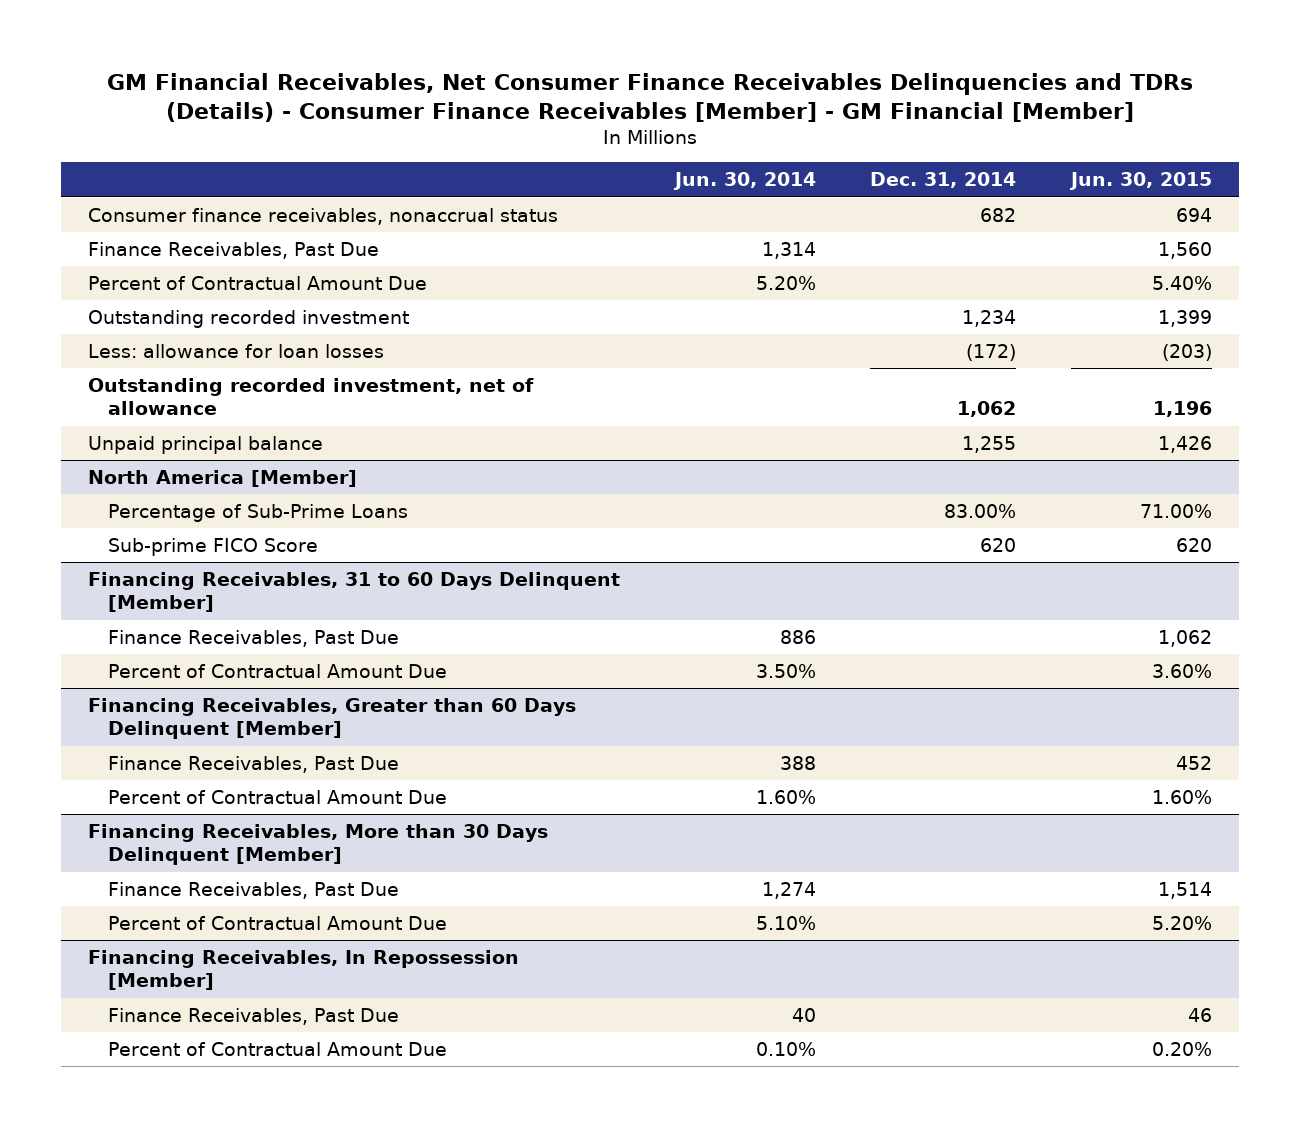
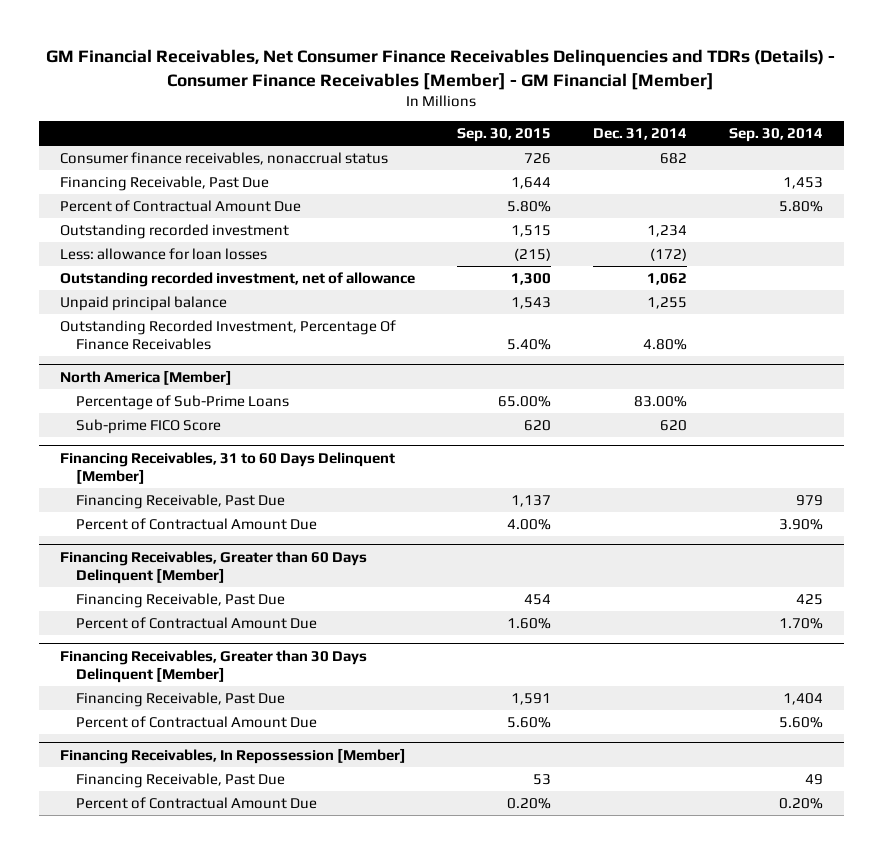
[672,172,816,191] Jun. 30, 2014 -> none
[1069,172,1213,191] Jun. 30, 2015 -> none
none -> [456,128,551,143] Sep. 30, 2015
none -> [728,128,823,143] Sep. 30, 2014
[88,242,380,260] Finance Receivables, Past Due -> [59,176,269,192] Financing Receivable, Past Due
none -> [59,320,396,350] Outstanding Recorded Investment, Percentage Of Finance Receivables
[108,630,400,648] Finance Receivables, Past Due -> [76,494,286,510] Financing Receivable, Past Due
[108,756,400,774] Finance Receivables, Past Due -> [76,593,286,609] Financing Receivable, Past Due
[88,824,549,866] Financing Receivables, More than 30 Days Delinquent [Member] -> [59,649,367,683] Financing Receivables, Greater than 30 Days Delinquent [Member]
[108,882,400,900] Finance Receivables, Past Due -> [76,692,286,708] Financing Receivable, Past Due
[108,1008,400,1026] Finance Receivables, Past Due -> [76,773,286,789] Financing Receivable, Past Due

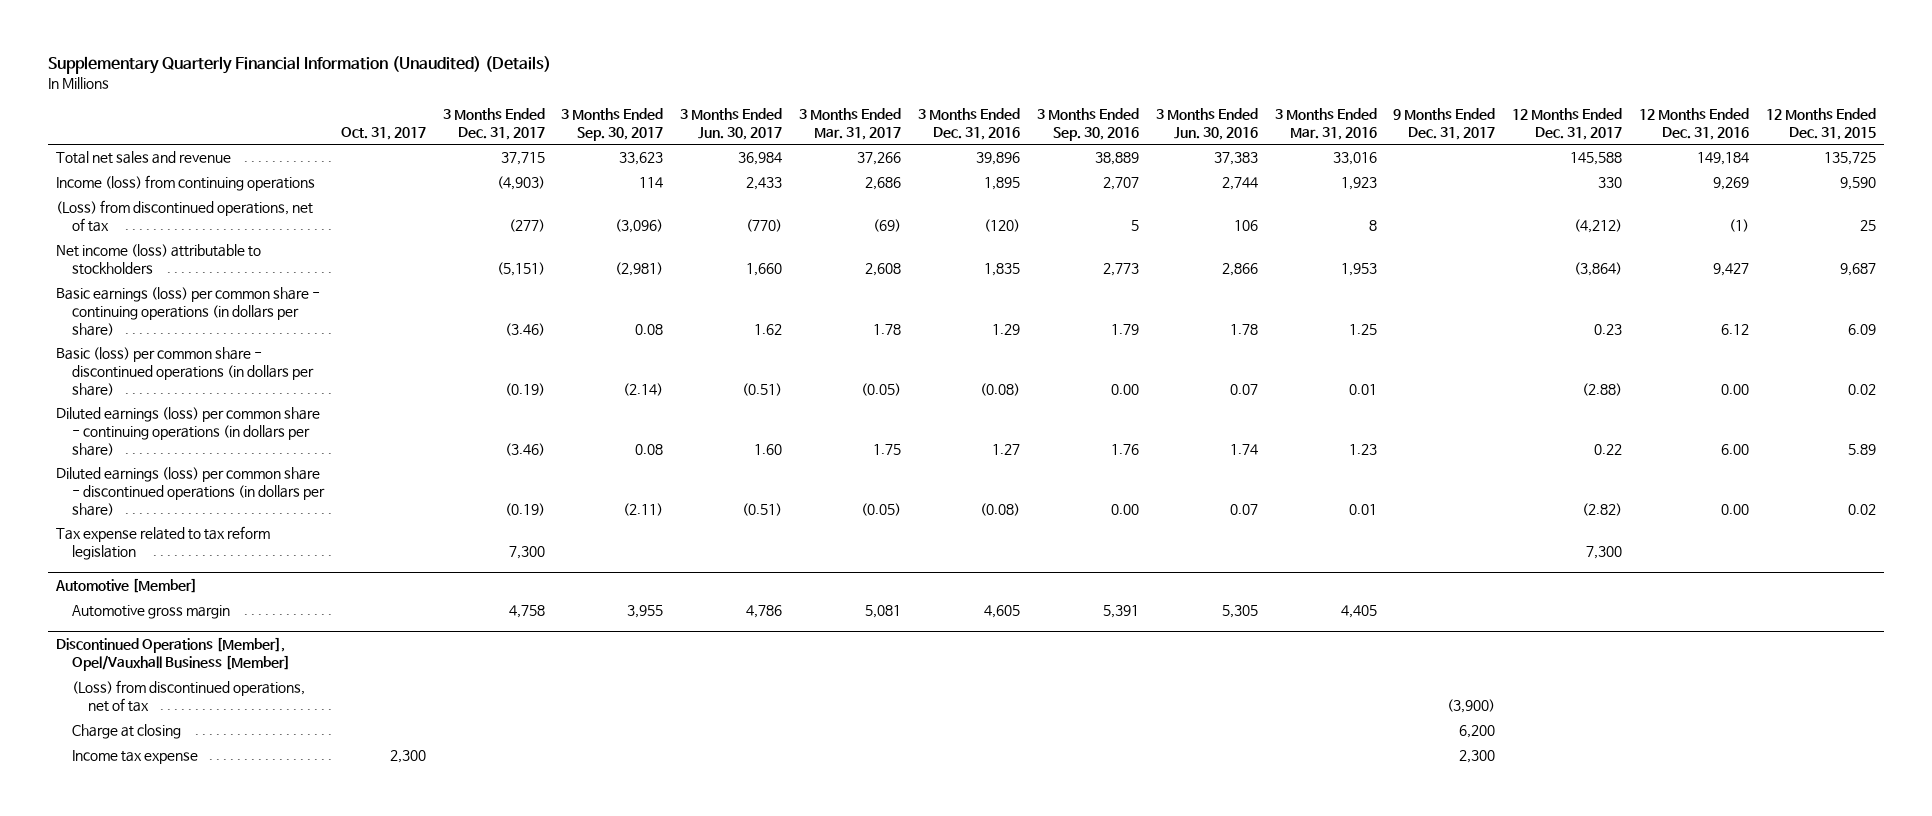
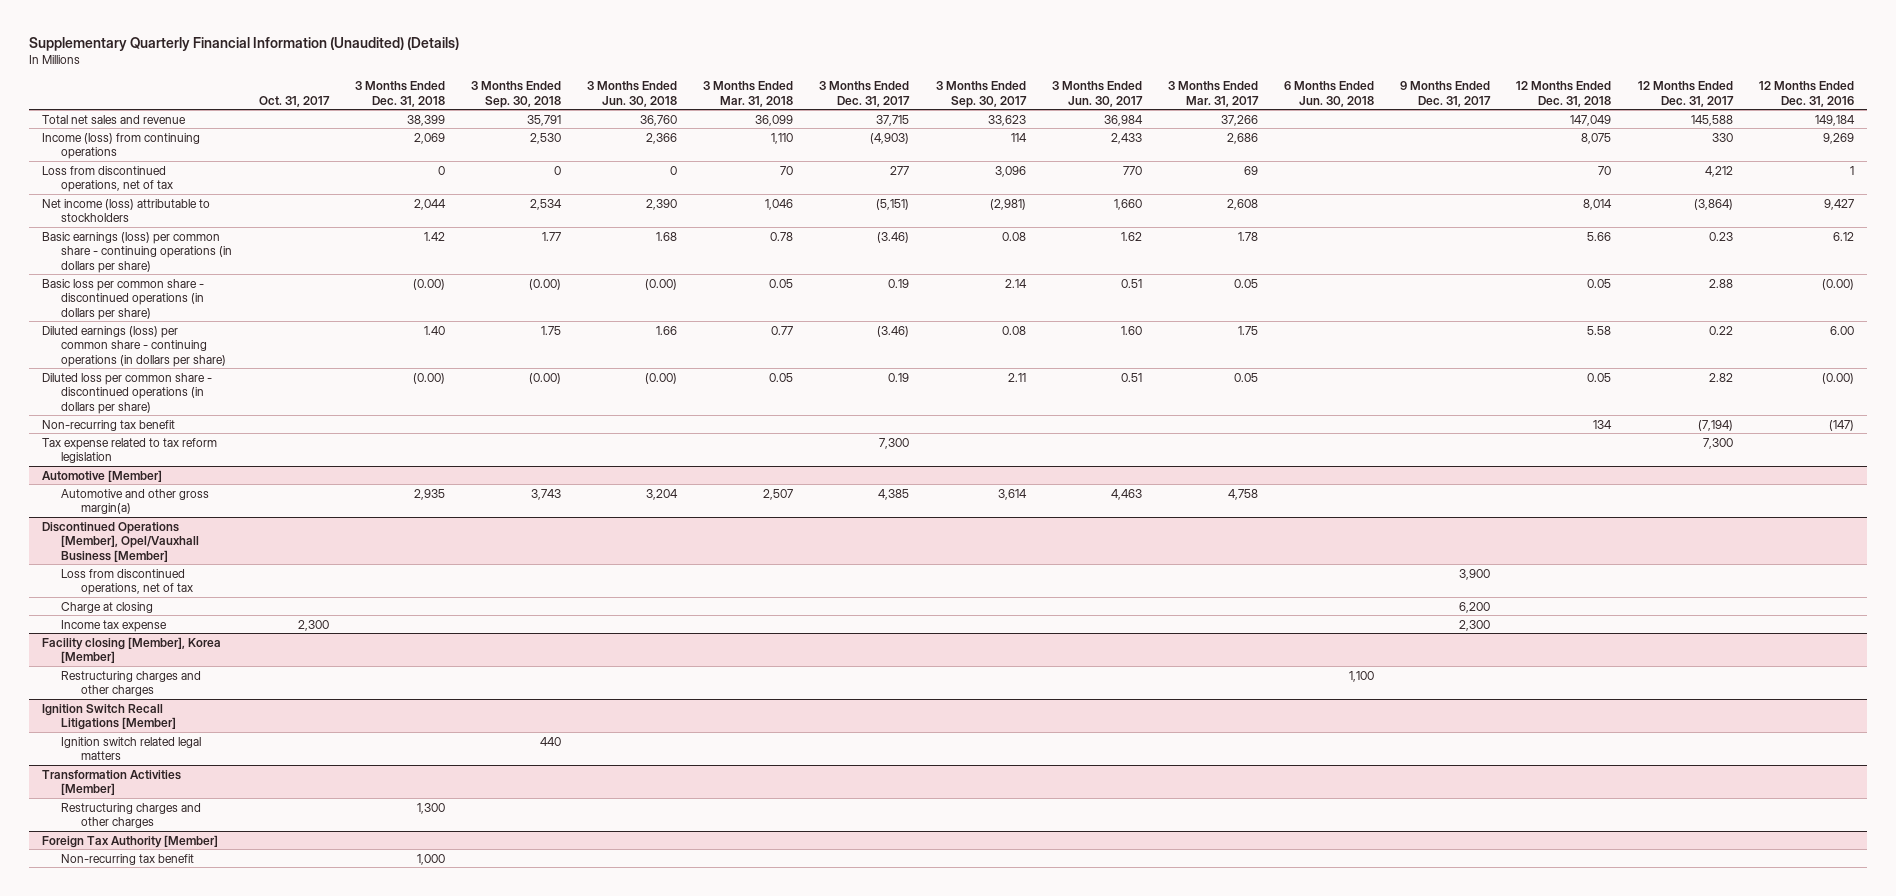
[917,107,1020,140] 3 Months Ended Dec. 31, 2016 -> none
[1036,107,1139,141] 3 Months Ended Sep. 30, 2016 -> none
[1155,107,1258,140] 3 Months Ended Jun. 30, 2016 -> none
[1274,107,1377,140] 3 Months Ended Mar. 31, 2016 -> none
[1765,107,1876,140] 12 Months Ended Dec. 31, 2015 -> none
none -> [354,81,445,107] 3 Months Ended Dec. 31, 2018
none -> [470,81,561,108] 3 Months Ended Sep. 30, 2018
none -> [587,81,678,107] 3 Months Ended Jun. 30, 2018
none -> [703,81,794,107] 3 Months Ended Mar. 31, 2018
none -> [1284,81,1375,107] 6 Months Ended Jun. 30, 2018
none -> [1516,81,1612,107] 12 Months Ended Dec. 31, 2018
[55,200,313,233] (Loss) from discontinued operations, net of tax -> [42,165,174,193] Loss from discontinued operations, net of tax
[508,219,545,233] (277) -> [890,165,910,175] 277
[615,219,664,234] (3,096) -> [994,165,1026,177] 3,096
[746,219,783,233] (770) -> [1122,165,1142,175] 770
[873,219,902,233] (69) -> [1243,165,1258,175] 69
[1574,219,1623,234] (4,212) -> [1704,165,1733,177] 4,212
[1729,219,1750,233] (1) -> [1849,165,1854,175] 1
[55,347,314,396] Basic (loss) per common share - discontinued operations (in dollars per share) -> [42,278,205,320] Basic loss per common share - discontinued operations (in dollars per share)
[504,382,545,396] (0.19) -> [888,278,910,288] 0.19
[623,382,664,396] (2.14) -> [1004,278,1027,288] 2.14
[742,382,783,396] (0.51) -> [1120,278,1142,288] 0.51
[861,382,902,396] (0.05) -> [1233,278,1258,288] 0.05
[1582,382,1623,396] (2.88) -> [1708,278,1733,288] 2.88
[1721,383,1750,395] 0.00 -> [1821,278,1854,290] (0.00)
[55,467,325,516] Diluted earnings (loss) per common share - discontinued operations (in dollars per share) -> [42,372,213,414] Diluted loss per common share - discontinued operations (in dollars per share)
[504,502,545,516] (0.19) -> [888,372,910,382] 0.19
[623,502,664,516] (2.11) -> [1007,372,1026,382] 2.11
[742,502,783,516] (0.51) -> [1120,372,1142,382] 0.51
[861,502,902,516] (0.05) -> [1233,372,1258,382] 0.05
[1582,502,1623,516] (2.82) -> [1708,372,1733,382] 2.82
[1721,503,1750,515] 0.00 -> [1821,372,1854,384] (0.00)
none -> [42,419,176,431] Non-recurring tax benefit
[71,605,230,620] Automotive gross margin -> [61,488,210,515] Automotive and other gross margin(a)
[508,605,545,619] 4,758 -> [878,488,910,500] 4,385
[627,605,664,619] 3,955 -> [997,488,1027,500] 3,614
[746,605,783,619] 4,786 -> [1110,488,1142,500] 4,463
[865,605,902,619] 5,081 -> [1227,488,1258,500] 4,758
[71,680,305,713] (Loss) from discontinued operations, net of tax -> [61,568,193,596] Loss from discontinued operations, net of tax
[1447,699,1496,714] (3,900) -> [1459,568,1491,580] 3,900
none -> [42,636,222,664] Facility closing [Member], Korea [Member]
none -> [61,670,202,697] Restructuring charges and other charges
none -> [42,703,177,731] Ignition Switch Recall Litigations [Member]
none -> [61,736,202,761] Ignition switch related legal matters
none -> [42,769,182,796] Transformation Activities [Member]
none -> [61,802,202,829] Restructuring charges and other charges
none -> [42,834,219,848] Foreign Tax Authority [Member]
none -> [61,853,195,865] Non-recurring tax benefit

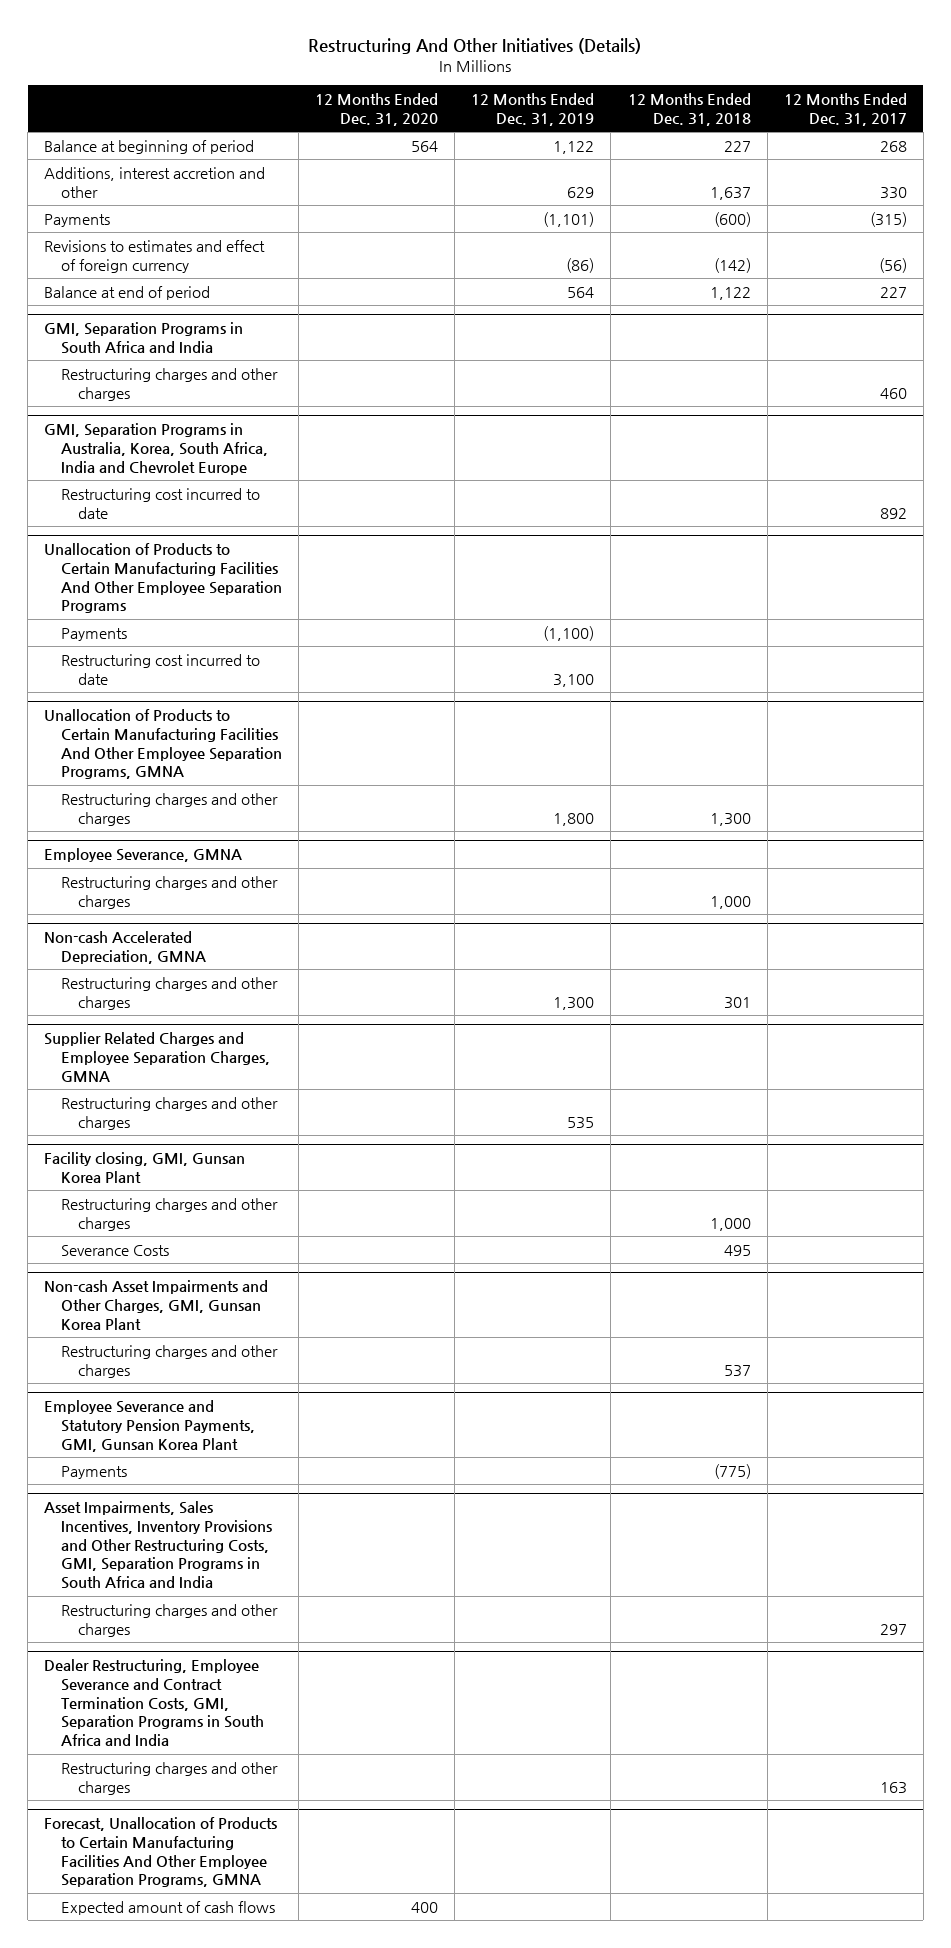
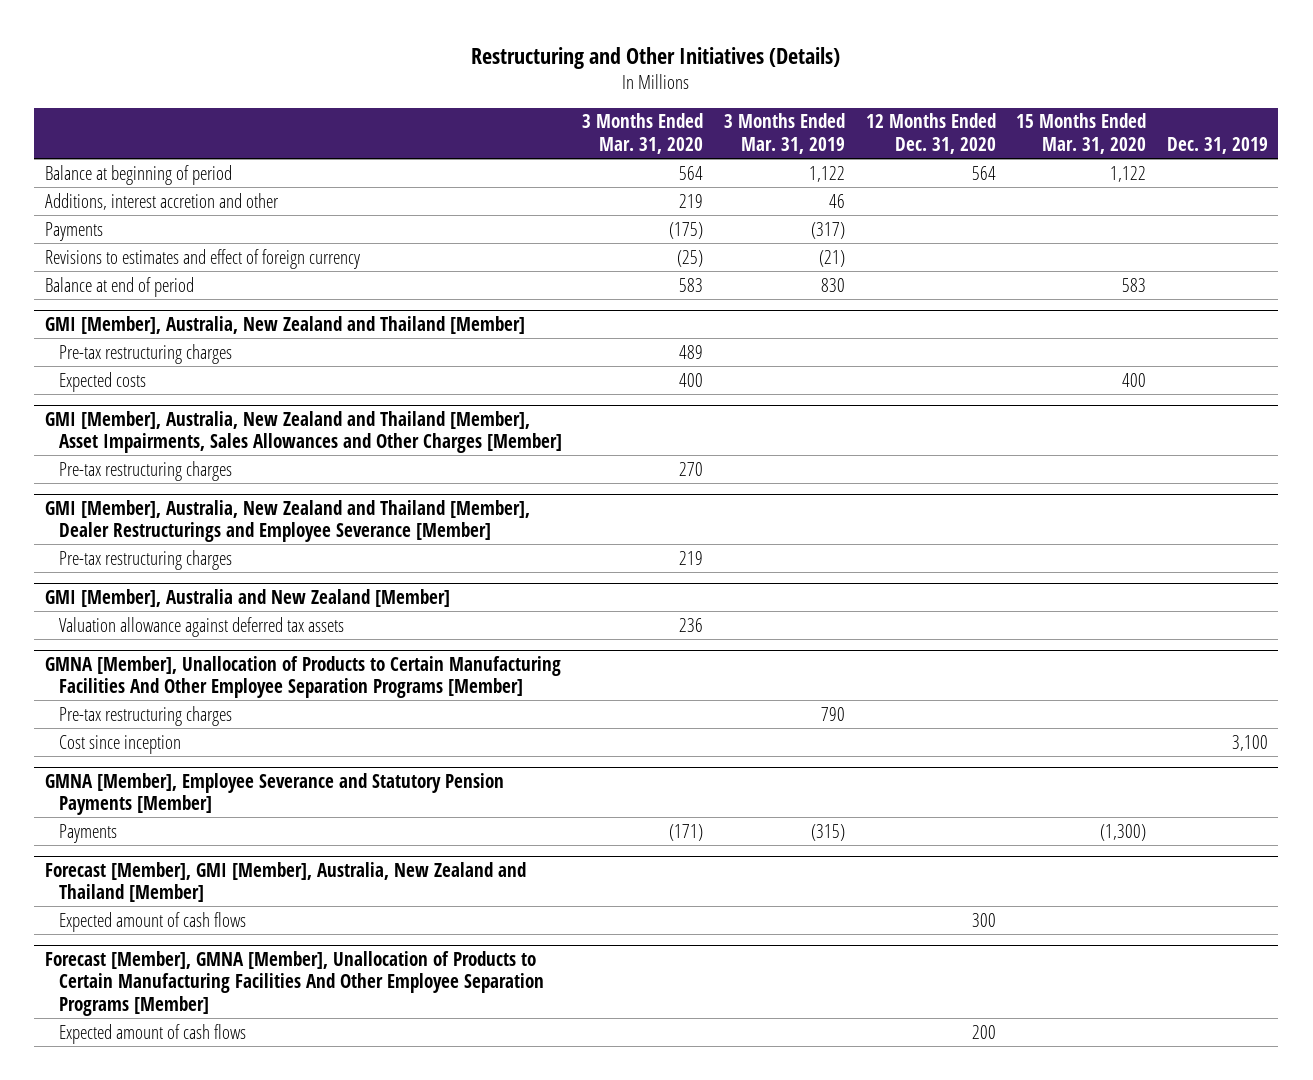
[308,37,642,54] Restructuring And Other Initiatives (Details) -> [471,46,841,69] Restructuring and Other Initiatives (Details)
[471,93,595,126] 12 Months Ended Dec. 31, 2019 -> none
[627,93,751,126] 12 Months Ended Dec. 31, 2018 -> none
[783,93,907,126] 12 Months Ended Dec. 31, 2017 -> none
none -> [582,113,704,154] 3 Months Ended Mar. 31, 2020
none -> [724,113,846,154] 3 Months Ended Mar. 31, 2019
none -> [1016,113,1147,154] 15 Months Ended Mar. 31, 2020
none -> [1166,136,1268,154] Dec. 31, 2019
[44,322,244,354] GMI, Separation Programs in South Africa and India -> none
[61,367,279,401] Restructuring charges and other charges -> none
[44,423,269,475] GMI, Separation Programs in Australia, Korea, South Africa, India and Chevrolet Europe -> none
[61,487,261,519] Restructuring cost incurred to date -> none
[44,543,283,614] Unallocation of Products to Certain Manufacturing Facilities And Other Employee Separation Programs -> none
[61,627,128,641] Payments -> none
[61,653,261,685] Restructuring cost incurred to date -> none
[44,848,243,863] Employee Severance, GMNA -> none
[61,875,279,909] Restructuring charges and other charges -> none
[44,931,207,964] Non-cash Accelerated Depreciation, GMNA -> none
[61,976,279,1010] Restructuring charges and other charges -> none
[44,1032,271,1082] Supplier Related Charges and Employee Separation Charges, GMNA -> none
[61,1096,279,1130] Restructuring charges and other charges -> none
[44,1152,246,1183] Facility closing, GMI, Gunsan Korea Plant -> none
[61,1197,279,1231] Restructuring charges and other charges -> none
[61,1244,170,1256] Severance Costs -> none
[44,1280,269,1330] Non-cash Asset Impairments and Other Charges, GMI, Gunsan Korea Plant -> none
[61,1344,279,1378] Restructuring charges and other charges -> none
none -> [44,315,525,334] GMI [Member], Australia, New Zealand and Thailand [Member]
none -> [58,343,232,364] Pre-tax restructuring charges
none -> [58,371,146,392] Expected costs
none -> [44,410,562,454] GMI [Member], Australia, New Zealand and Thailand [Member], Asset Impairments, Sales Allowances and Other Charges [Member]
none -> [58,460,232,481] Pre-tax restructuring charges
none -> [44,499,530,543] GMI [Member], Australia, New Zealand and Thailand [Member], Dealer Restructurings and Employee Severance [Member]
none -> [58,549,232,570] Pre-tax restructuring charges
none -> [44,588,450,607] GMI [Member], Australia and New Zealand [Member]
none -> [58,616,344,637] Valuation allowance against deferred tax assets
[44,709,283,780] Unallocation of Products to Certain Manufacturing Facilities And Other Employee Separation Programs, GMNA -> [44,655,561,699] GMNA [Member], Unallocation of Products to Certain Manufacturing Facilities And Other Employee Separation Programs [Member]
[61,792,279,826] Restructuring charges and other charges -> [58,705,232,726] Pre-tax restructuring charges
none -> [58,734,181,754] Cost since inception
[44,1400,256,1452] Employee Severance and Statutory Pension Payments, GMI, Gunsan Korea Plant -> [44,772,504,816] GMNA [Member], Employee Severance and Statutory Pension Payments [Member]
[44,1501,273,1590] Asset Impairments, Sales Incentives, Inventory Provisions and Other Restructuring Costs, GMI, Separation Programs in South Africa and India -> none
[61,1603,279,1637] Restructuring charges and other charges -> none
[44,1659,265,1747] Dealer Restructuring, Employee Severance and Contract Termination Costs, GMI, Separation Programs in South Africa and India -> none
[61,1761,279,1795] Restructuring charges and other charges -> none
none -> [44,861,526,903] Forecast [Member], GMI [Member], Australia, New Zealand and Thailand [Member]
none -> [58,911,246,932] Expected amount of cash flows
[44,1817,278,1888] Forecast, Unallocation of Products to Certain Manufacturing Facilities And Other Employee Separation Programs, GMNA -> [44,950,544,1016] Forecast [Member], GMNA [Member], Unallocation of Products to Certain Manufacturing Facilities And Other Employee Separation Programs [Member]
[411,1901,439,1913] 400 -> [971,1024,996,1039] 200

